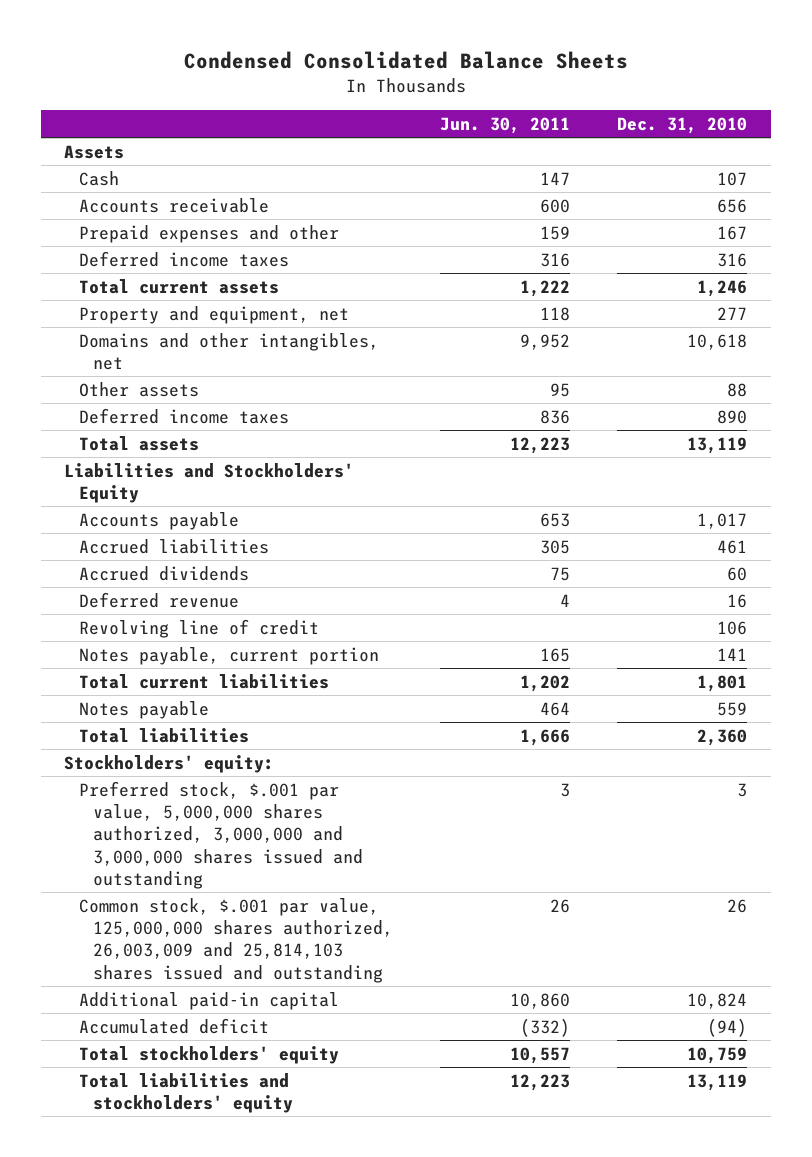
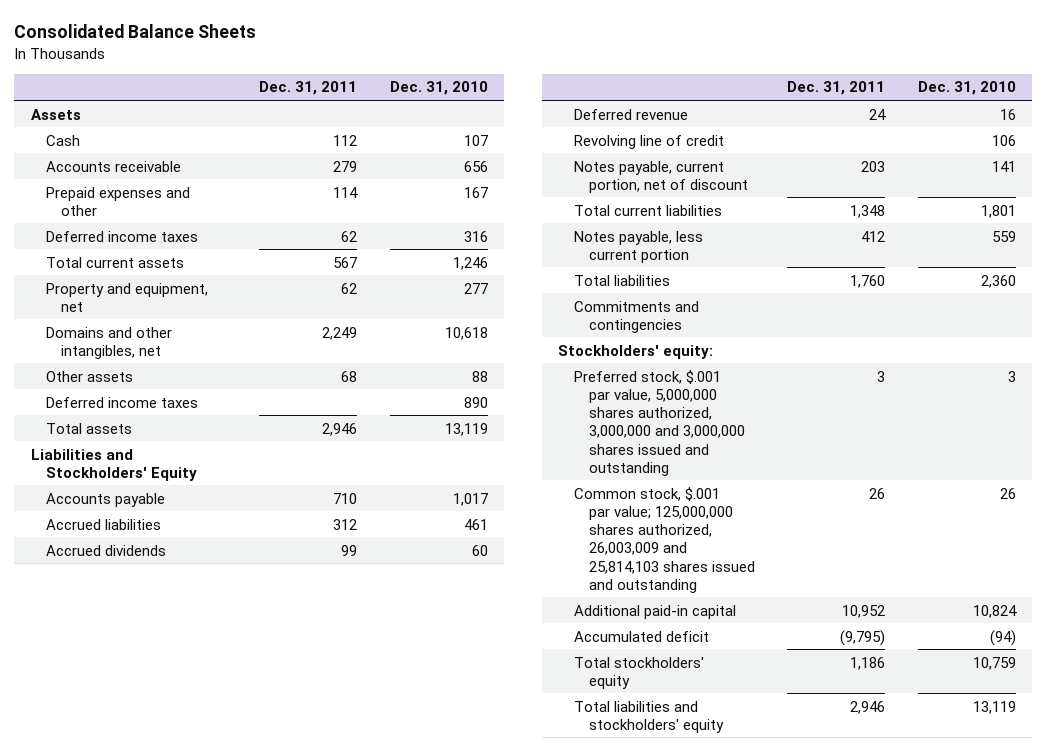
[183,51,628,70] Condensed Consolidated Balance Sheets -> [14,24,257,39] Consolidated Balance Sheets
[439,116,570,134] Jun. 30, 2011 -> none
none -> [259,81,358,96] Dec. 31, 2011
[78,646,379,665] Notes payable, current portion -> [573,160,748,193] Notes payable, current portion, net of discount
[78,700,209,719] Notes payable -> [573,230,703,263] Notes payable, less current portion
none -> [573,300,699,333] Commitments and contingencies
[78,897,393,983] Common stock, $.001 par value, 125,000,000 shares authorized, 26,003,009 and 25,814,103 shares issued and outstanding -> [573,486,755,593] Common stock, $.001 par value; 125,000,000 shares authorized, 26,003,009 and 25,814,103 shares issued and outstanding

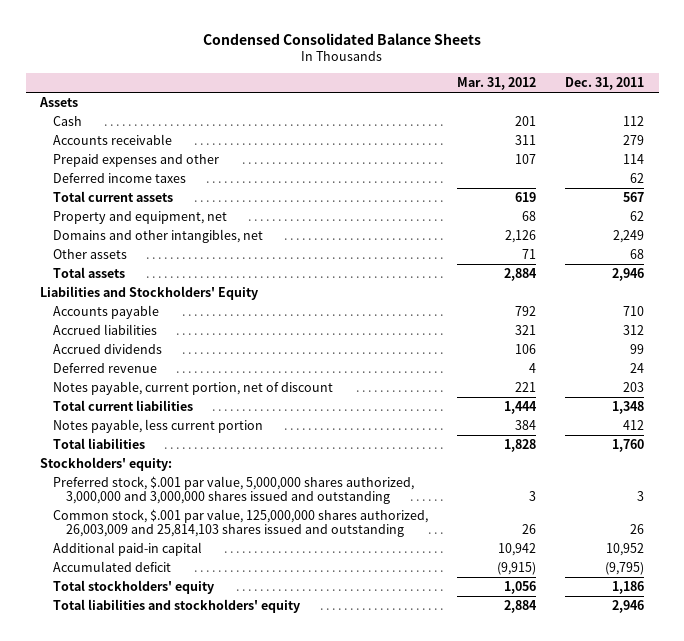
[14,24,257,39] Consolidated Balance Sheets -> [203,32,482,45] Condensed Consolidated Balance Sheets
[389,81,488,96] Dec. 31, 2010 -> none
none -> [457,77,537,91] Mar. 31, 2012
[45,396,198,408] Deferred income taxes -> none
[573,134,724,149] Revolving line of credit -> none
[573,300,699,333] Commitments and contingencies -> none
[573,486,755,593] Common stock, $.001 par value; 125,000,000 shares authorized, 26,003,009 and 25,814,103 shares issued and outstanding -> [53,508,429,538] Common stock, $.001 par value, 125,000,000 shares authorized, 26,003,009 and 25,814,103 shares issued and outstanding

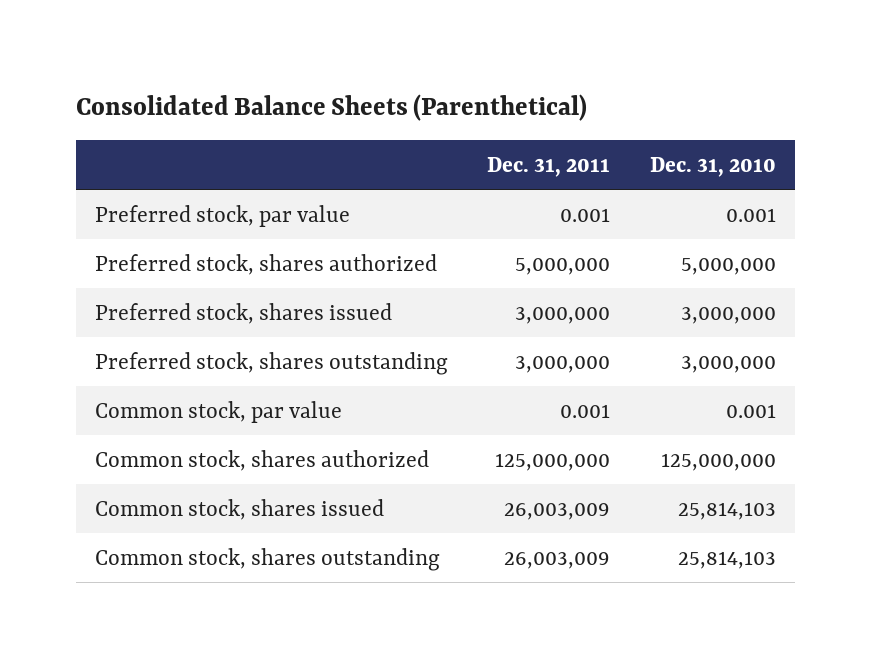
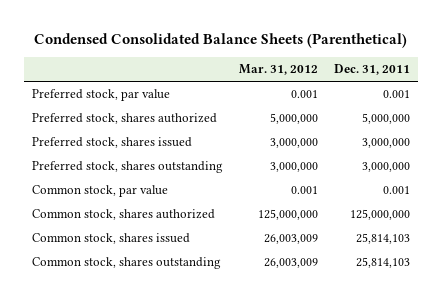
[75,93,587,121] Consolidated Balance Sheets (Parenthetical) -> [33,32,407,48] Condensed Consolidated Balance Sheets (Parenthetical)
[649,156,776,177] Dec. 31, 2010 -> none
none -> [238,64,318,76] Mar. 31, 2012
[504,502,611,520] 26,003,009 -> [355,233,410,245] 25,814,103
[504,551,611,569] 26,003,009 -> [355,257,410,269] 25,814,103

